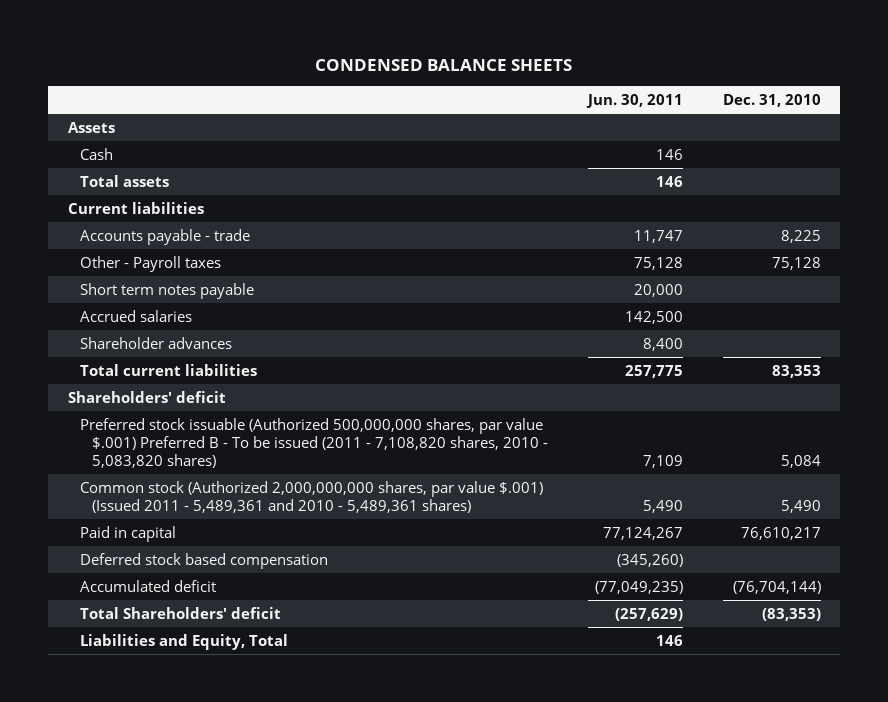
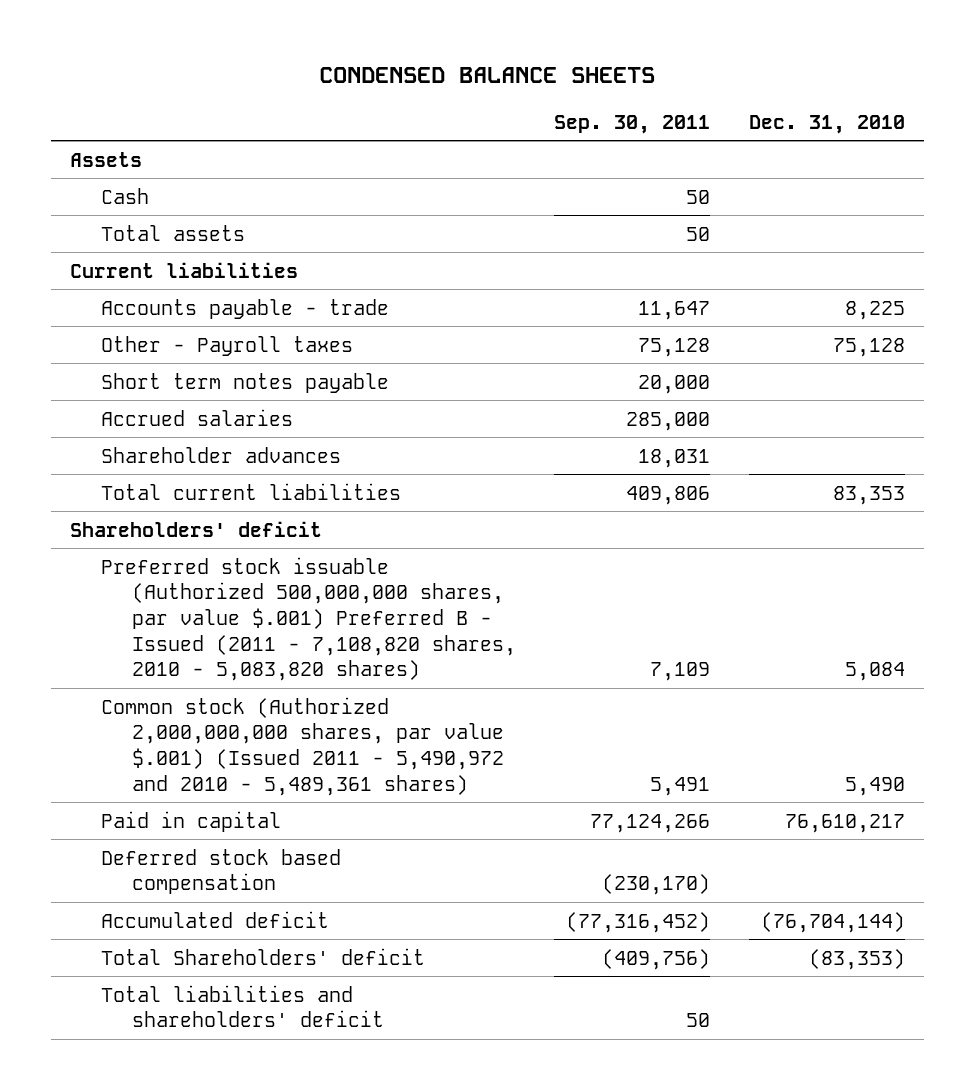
[585,93,683,108] Jun. 30, 2011 -> none
none -> [554,114,711,134] Sep. 30, 2011
[79,418,549,468] Preferred stock issuable (Authorized 500,000,000 shares, par value $.001) Preferred B - To be issued (2011 - 7,108,820 shares, 2010 - 5,083,820 shares) -> [101,556,517,682] Preferred stock issuable (Authorized 500,000,000 shares, par value $.001) Preferred B - Issued (2011 - 7,108,820 shares, 2010 - 5,083,820 shares)
[79,481,543,513] Common stock (Authorized 2,000,000,000 shares, par value $.001) (Issued 2011 - 5,489,361 and 2010 - 5,489,361 shares) -> [101,696,505,796] Common stock (Authorized 2,000,000,000 shares, par value $.001) (Issued 2011 - 5,490,972 and 2010 - 5,489,361 shares)
[79,634,288,651] Liabilities and Equity, Total -> [101,984,385,1028] Total liabilities and shareholders' deficit

